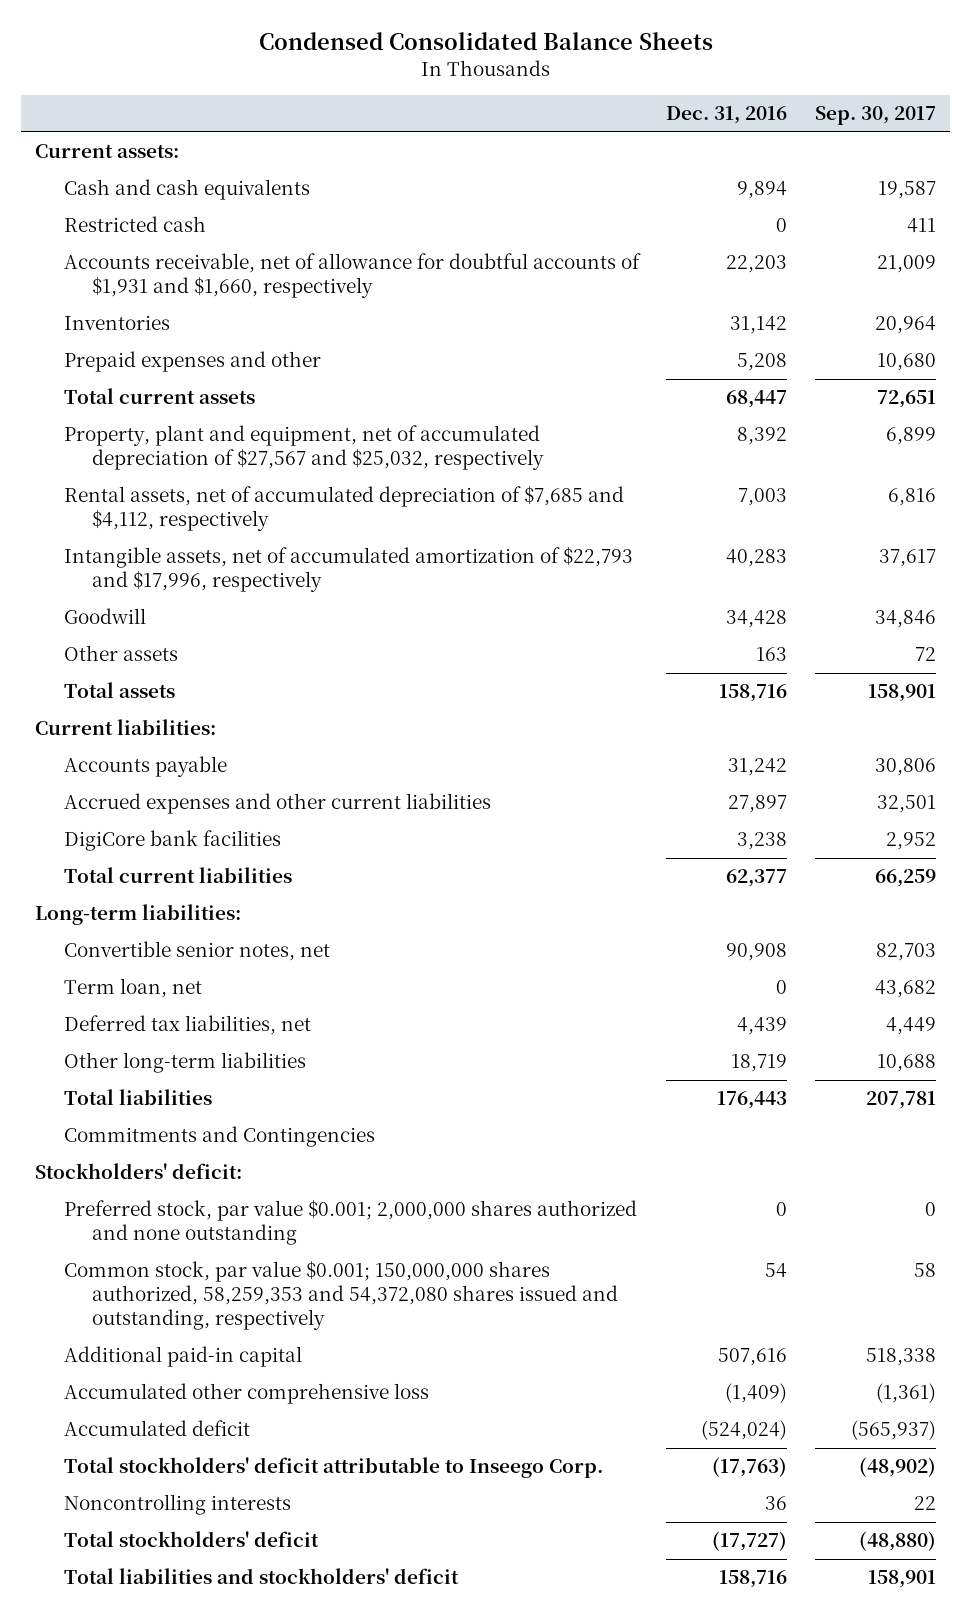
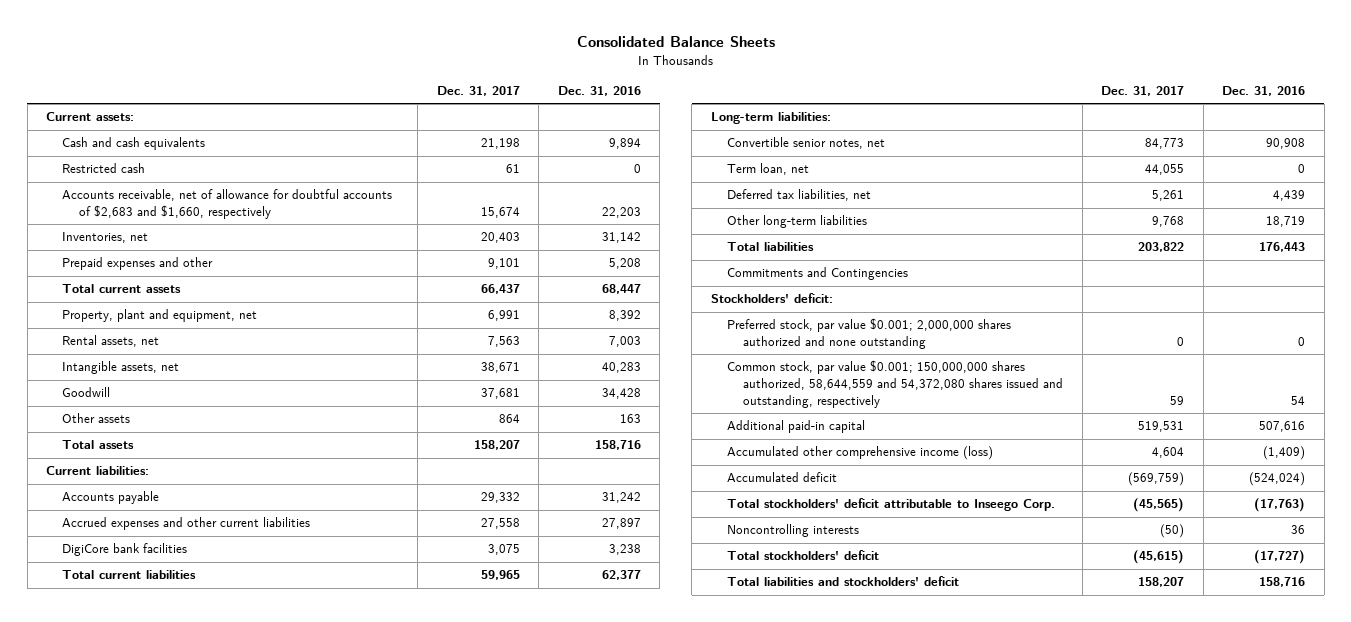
[258,32,713,51] Condensed Consolidated Balance Sheets -> [576,36,775,48] Consolidated Balance Sheets
[815,106,937,126] Sep. 30, 2017 -> none
none -> [436,86,520,97] Dec. 31, 2017
[63,253,641,299] Accounts receivable, net of allowance for doubtful accounts of $1,931 and $1,660, respectively -> [62,189,393,219] Accounts receivable, net of allowance for doubtful accounts of $2,683 and $1,660, respectively
[63,315,170,331] Inventories -> [62,232,149,244] Inventories, net
[63,425,545,471] Property, plant and equipment, net of accumulated depreciation of $27,567 and $25,032, respectively -> [62,309,258,323] Property, plant and equipment, net
[63,486,624,532] Rental assets, net of accumulated depreciation of $7,685 and $4,112, respectively -> [62,335,160,348] Rental assets, net
[63,547,633,593] Intangible assets, net of accumulated amortization of $22,793 and $17,996, respectively -> [62,361,180,375] Intangible assets, net
[63,1261,619,1331] Common stock, par value $0.001; 150,000,000 shares authorized, 58,259,353 and 54,372,080 shares issued and outstanding, respectively -> [727,360,1064,408] Common stock, par value $0.001; 150,000,000 shares authorized, 58,644,559 and 54,372,080 shares issued and outstanding, respectively
[63,1383,429,1405] Accumulated other comprehensive loss -> [727,446,994,461] Accumulated other comprehensive income (loss)

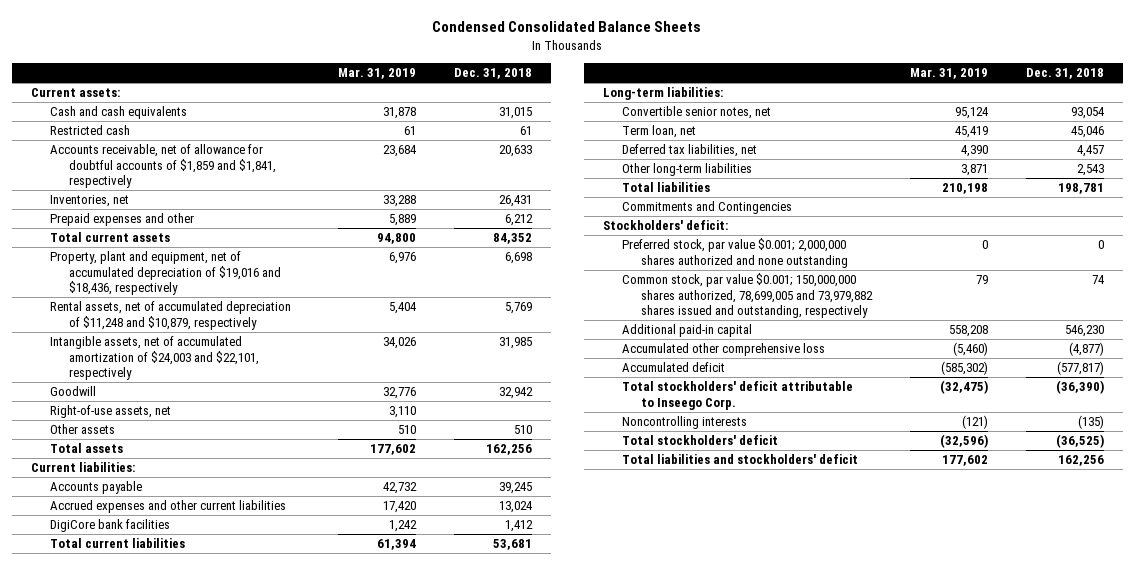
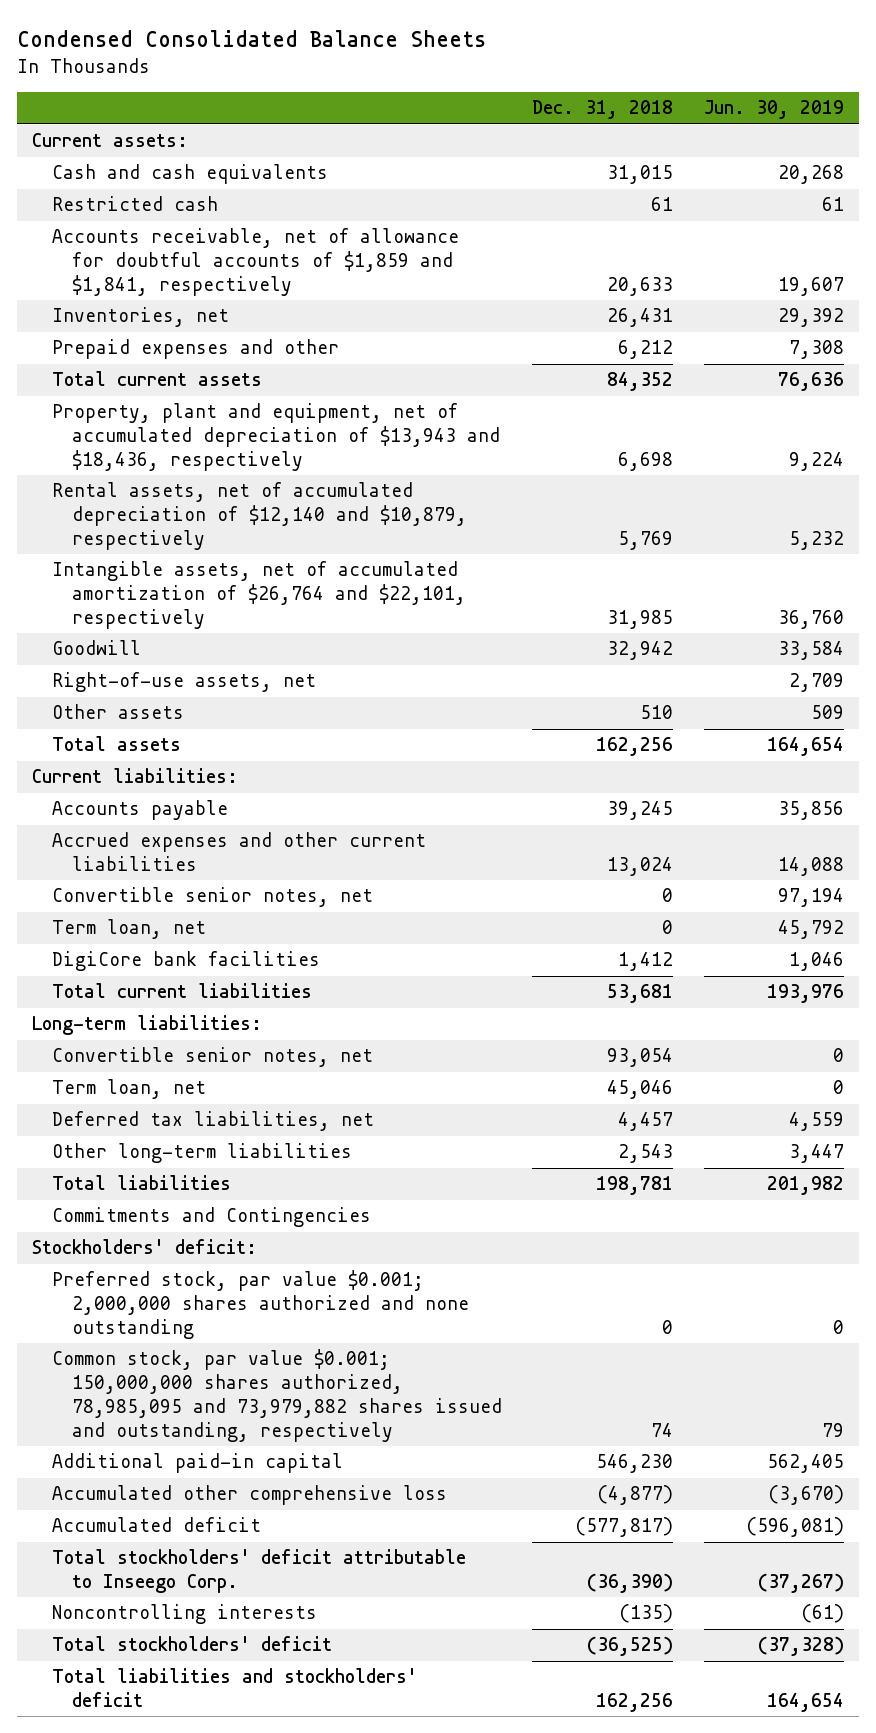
[338,68,417,80] Mar. 31, 2019 -> none
none -> [703,100,844,120] Jun. 30, 2019
[50,251,282,296] Property, plant and equipment, net of accumulated depreciation of $19,016 and $18,436, respectively -> [52,403,500,471] Property, plant and equipment, net of accumulated depreciation of $13,943 and $18,436, respectively
[50,301,292,330] Rental assets, net of accumulated depreciation of $11,248 and $10,879, respectively -> [52,482,467,550] Rental assets, net of accumulated depreciation of $12,140 and $10,879, respectively
[50,336,260,381] Intangible assets, net of accumulated amortization of $24,003 and $22,101, respectively -> [52,561,466,629] Intangible assets, net of accumulated amortization of $26,764 and $22,101, respectively
none -> [52,887,374,908] Convertible senior notes, net
none -> [52,919,207,940] Term loan, net
[621,273,874,319] Common stock, par value $0.001; 150,000,000 shares authorized, 78,699,005 and 73,979,882 shares issued and outstanding, respectively -> [52,1349,502,1442] Common stock, par value $0.001; 150,000,000 shares authorized, 78,985,095 and 73,979,882 shares issued and outstanding, respectively

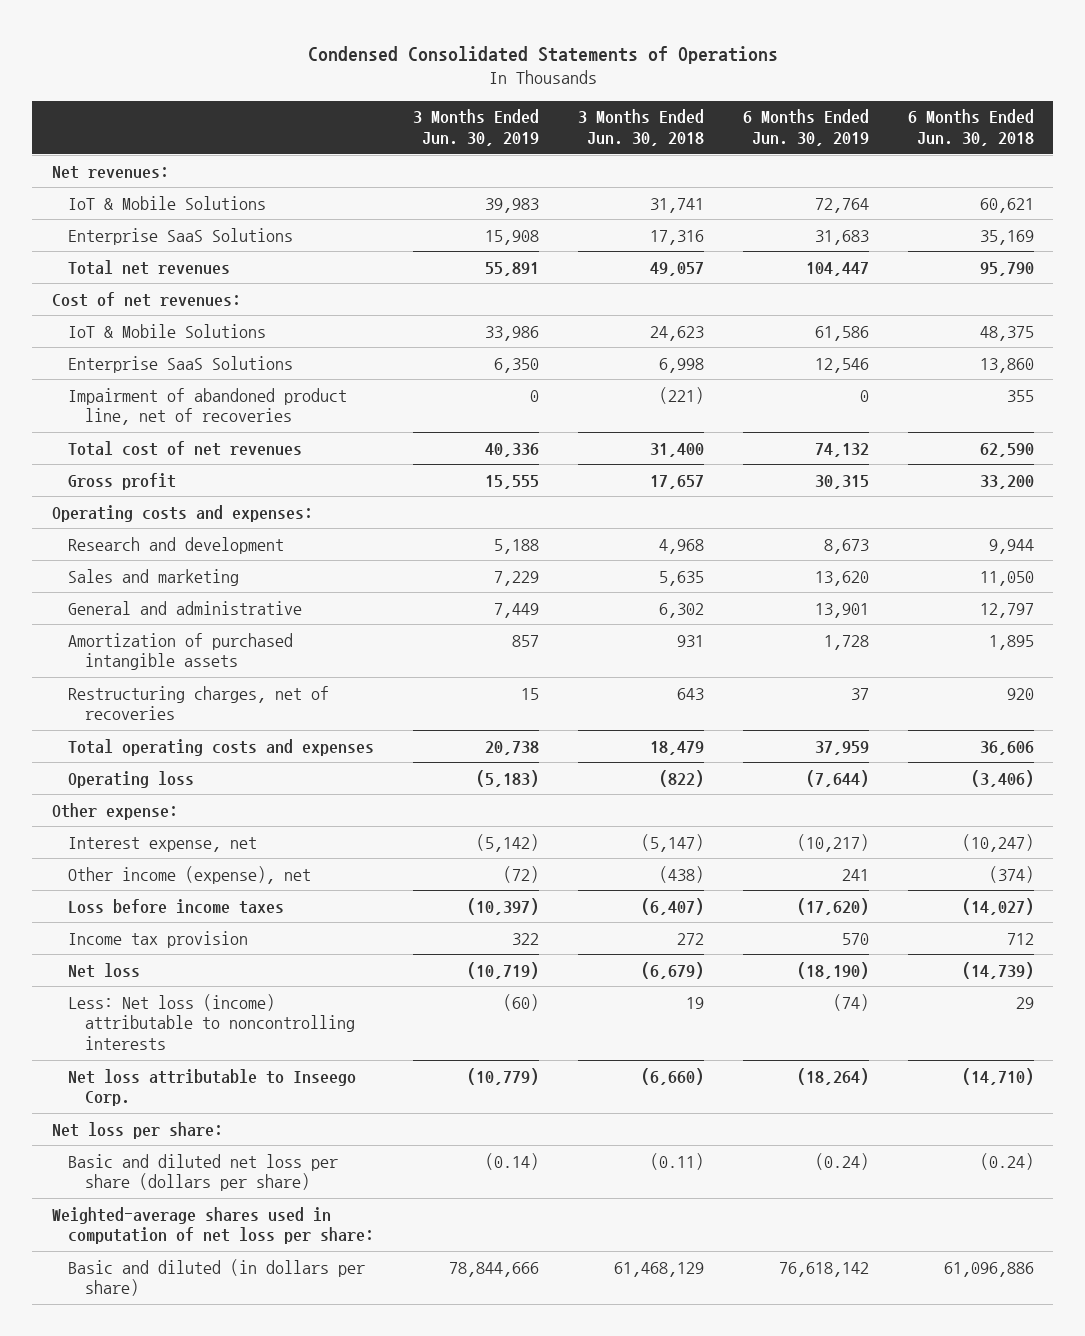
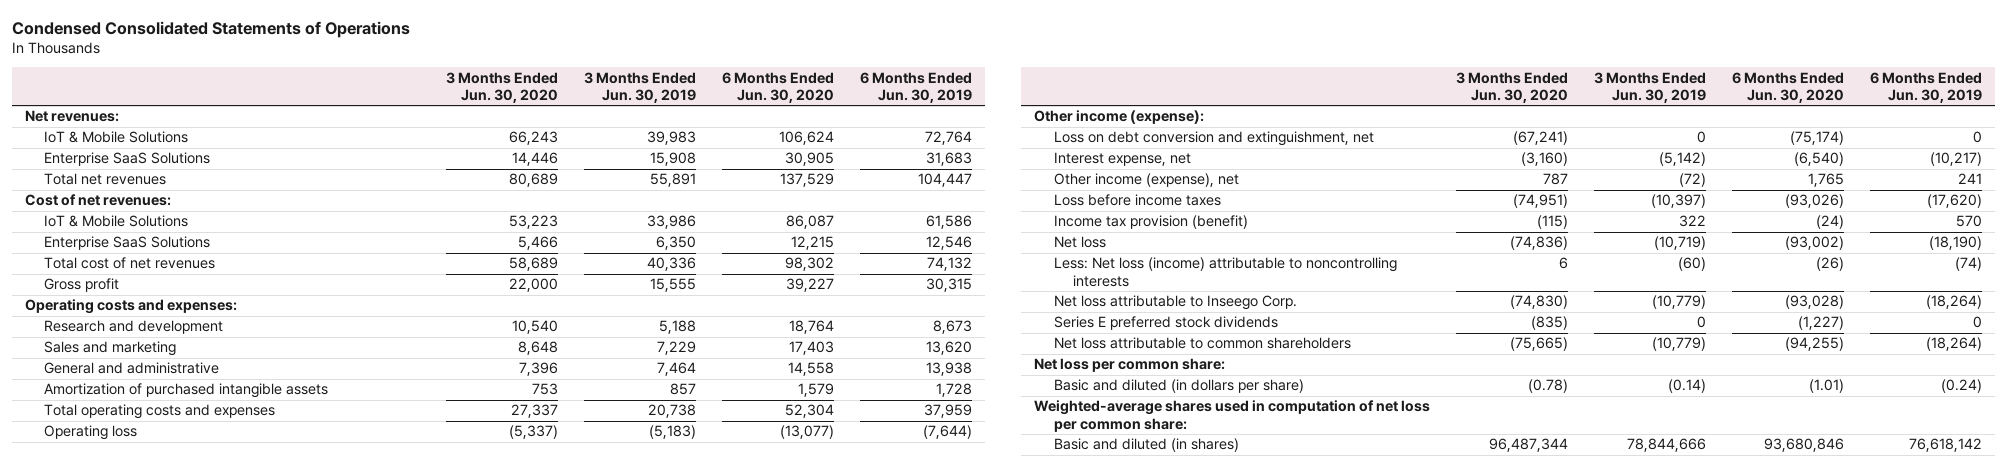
[577,109,704,147] 3 Months Ended Jun. 30, 2018 -> none
[907,109,1034,147] 6 Months Ended Jun. 30, 2018 -> none
none -> [446,71,559,103] 3 Months Ended Jun. 30, 2020
none -> [722,71,835,103] 6 Months Ended Jun. 30, 2020
[68,387,348,426] Impairment of abandoned product line, net of recoveries -> none
[494,602,540,618] 7,449 -> [657,362,697,377] 7,464
[814,602,869,618] 13,901 -> [926,362,973,377] 13,938
[68,685,330,721] Restructuring charges, net of recoveries -> none
[51,802,178,820] Other expense: -> [1034,110,1205,125] Other income (expense):
none -> [1053,131,1374,147] Loss on debt conversion and extinguishment, net
[68,930,249,948] Income tax provision -> [1053,215,1248,230] Income tax provision (benefit)
none -> [1053,316,1278,331] Series E preferred stock dividends
none -> [1053,337,1351,350] Net loss attributable to common shareholders
[51,1121,223,1139] Net loss per share: -> [1034,358,1226,373] Net loss per common share:
[68,1153,339,1192] Basic and diluted net loss per share (dollars per share) -> [1053,379,1304,394] Basic and diluted (in dollars per share)
[51,1206,375,1245] Weighted-average shares used in computation of net loss per share: -> [1034,400,1431,432] Weighted-average shares used in computation of net loss per common share:
[68,1258,366,1297] Basic and diluted (in dollars per share) -> [1053,438,1239,453] Basic and diluted (in shares)

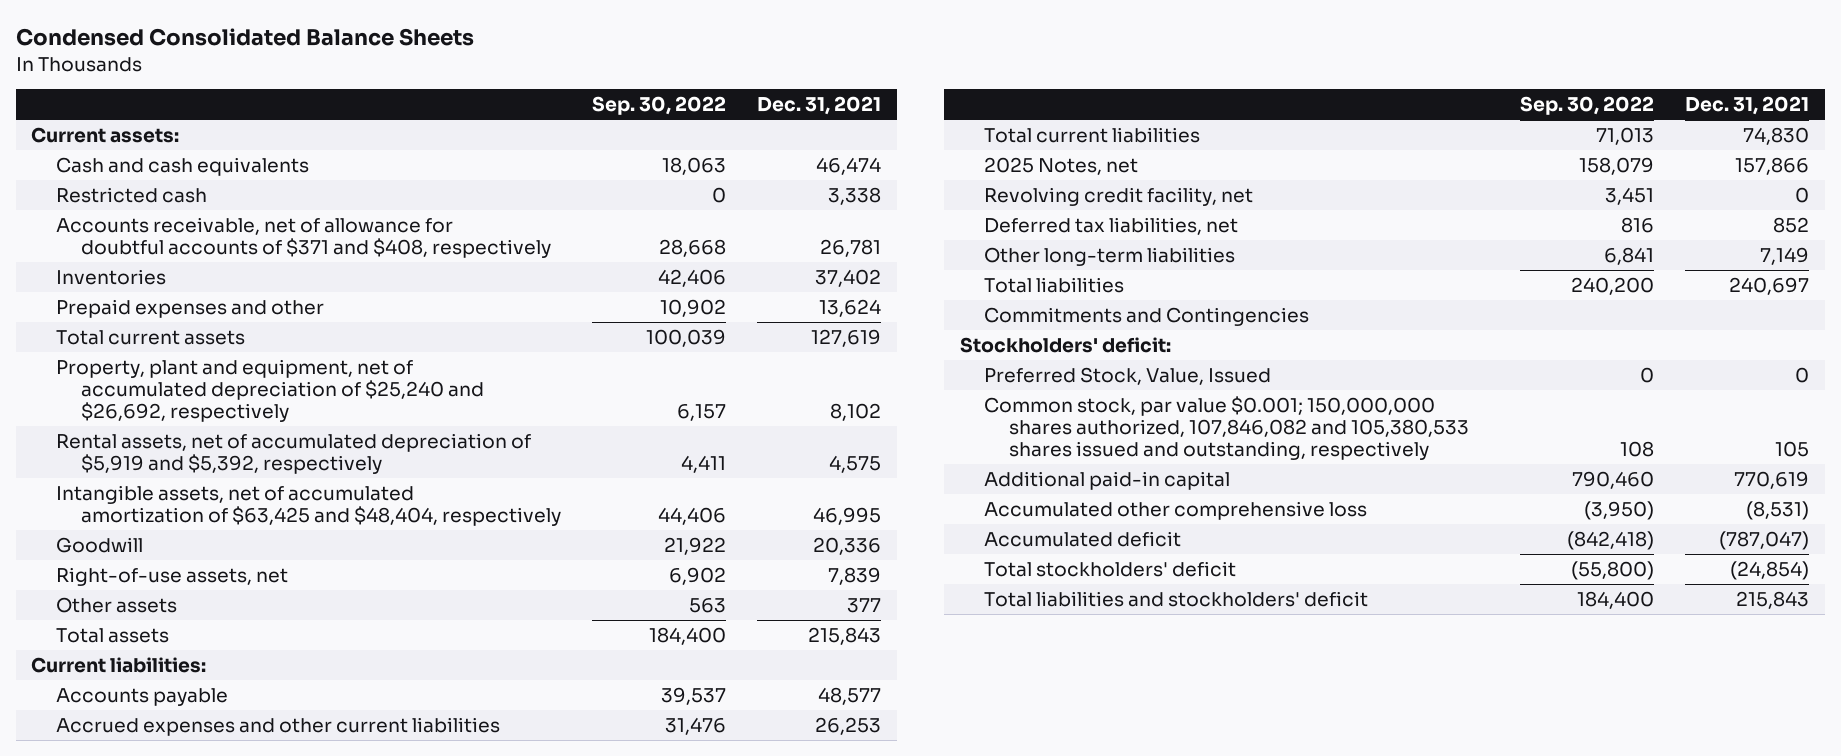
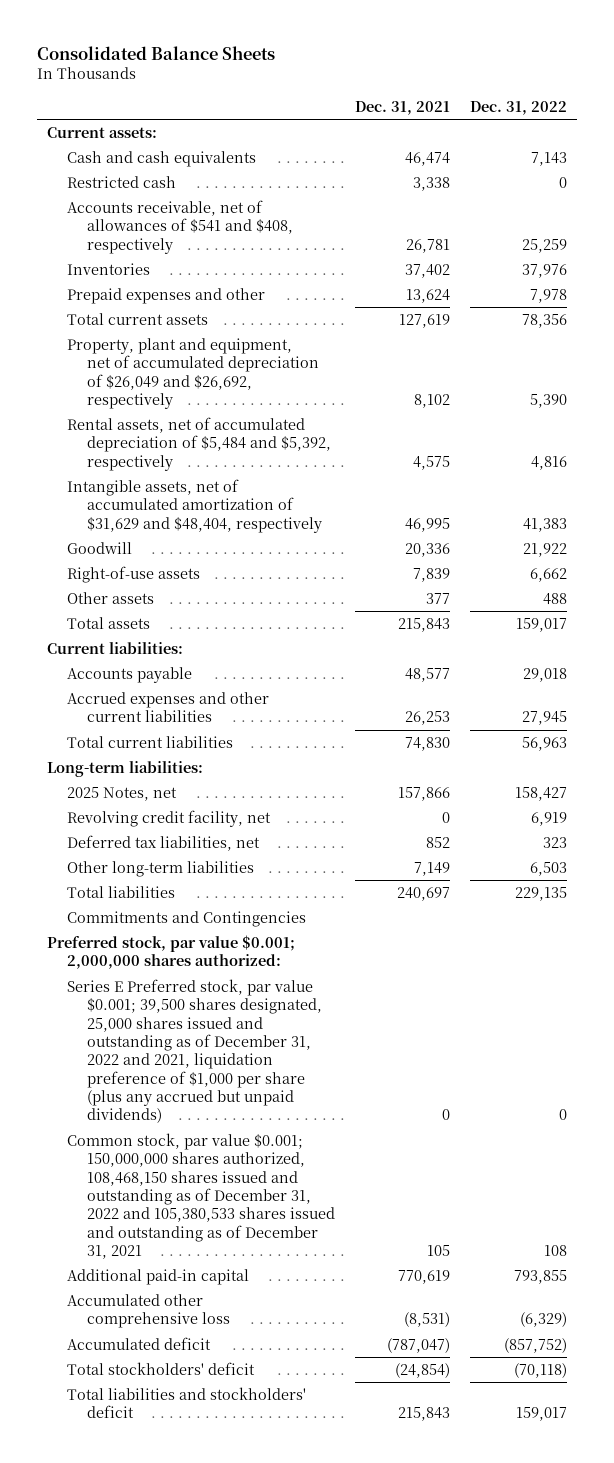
[15,28,474,47] Condensed Consolidated Balance Sheets -> [37,45,276,60] Consolidated Balance Sheets
[592,96,727,116] Sep. 30, 2022 -> none
none -> [470,100,568,115] Dec. 31, 2022
[56,216,552,259] Accounts receivable, net of allowance for doubtful accounts of $371 and $408, respectively -> [67,199,294,254] Accounts receivable, net of allowances of $541 and $408, respectively
[56,358,485,423] Property, plant and equipment, net of accumulated depreciation of $25,240 and $26,692, respectively -> [67,337,320,409] Property, plant and equipment, net of accumulated depreciation of $26,049 and $26,692, respectively
[56,432,532,475] Rental assets, net of accumulated depreciation of $5,919 and $5,392, respectively -> [67,416,332,471] Rental assets, net of accumulated depreciation of $5,484 and $5,392, respectively
[56,484,562,527] Intangible assets, net of accumulated amortization of $63,425 and $48,404, respectively -> [67,478,323,533] Intangible assets, net of accumulated amortization of $31,629 and $48,404, respectively
[56,566,289,586] Right-of-use assets, net -> [67,565,201,583] Right-of-use assets
none -> [47,760,204,777] Long-term liabilities:
[959,336,1171,353] Stockholders' deficit: -> none
none -> [47,934,296,970] Preferred stock, par value $0.001; 2,000,000 shares authorized:
[984,366,1272,385] Preferred Stock, Value, Issued -> [67,978,323,1124] Series E Preferred stock, par value $0.001; 39,500 shares designated, 25,000 shares issued and outstanding as of December 31, 2022 and 2021, liquidation preference of $1,000 per share (plus any accrued but unpaid dividends)
[984,395,1470,461] Common stock, par value $0.001; 150,000,000 shares authorized, 107,846,082 and 105,380,533 shares issued and outstanding, respectively -> [67,1132,336,1259] Common stock, par value $0.001; 150,000,000 shares authorized, 108,468,150 shares issued and outstanding as of December 31, 2022 and 105,380,533 shares issued and outstanding as of December 31, 2021

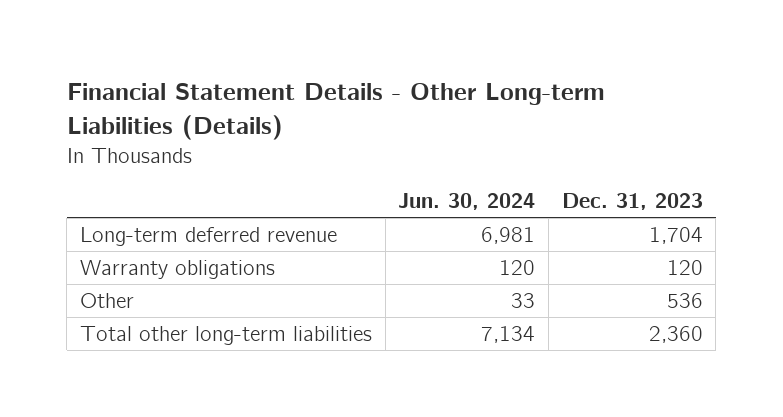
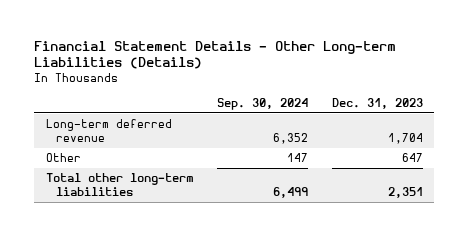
[398,193,536,211] Jun. 30, 2024 -> none
none -> [217,97,309,110] Sep. 30, 2024
[80,260,276,280] Warranty obligations -> none
[666,293,703,309] 536 -> [401,153,423,163] 647
[648,326,703,344] 2,360 -> [387,186,423,198] 2,351

